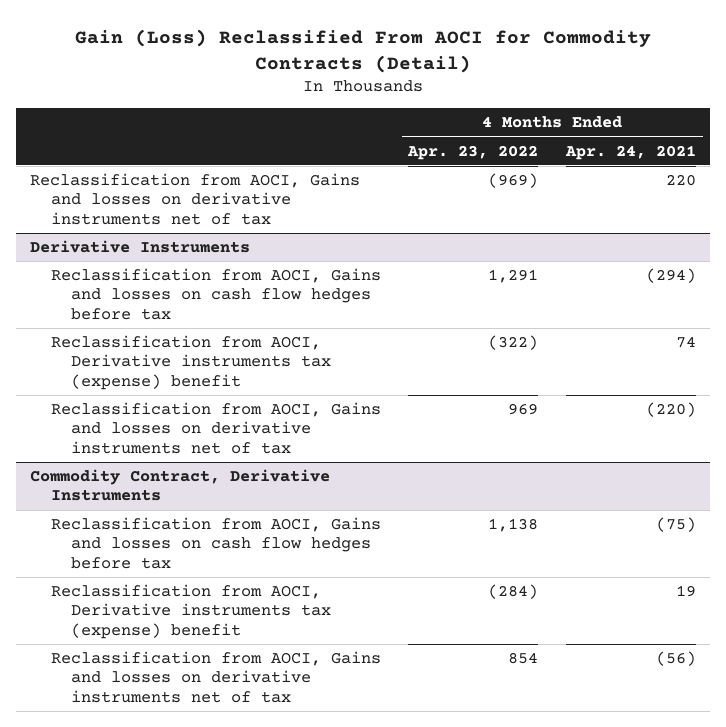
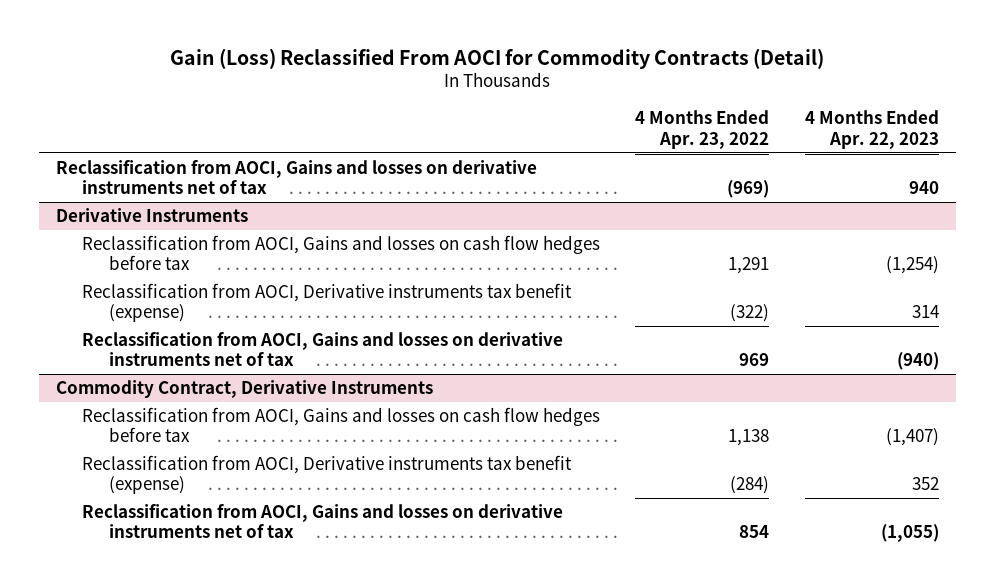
[565,144,697,160] Apr. 24, 2021 -> none
none -> [804,110,939,149] 4 Months Ended Apr. 22, 2023
[50,335,332,390] Reclassification from AOCI, Derivative instruments tax (expense) benefit -> [82,283,573,323] Reclassification from AOCI, Derivative instruments tax benefit (expense)
[50,584,332,639] Reclassification from AOCI, Derivative instruments tax (expense) benefit -> [82,455,573,495] Reclassification from AOCI, Derivative instruments tax benefit (expense)

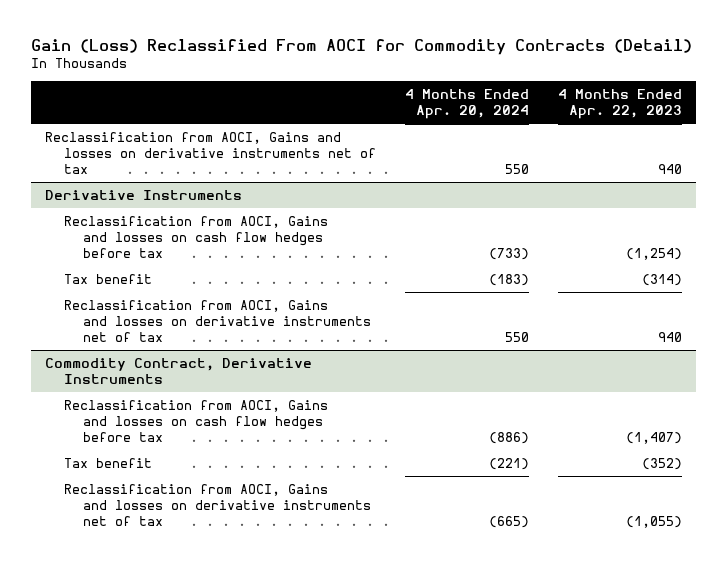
[635,110,770,149] 4 Months Ended Apr. 23, 2022 -> none
none -> [404,88,529,119] 4 Months Ended Apr. 20, 2024
[82,283,573,323] Reclassification from AOCI, Derivative instruments tax benefit (expense) -> [63,273,152,284] Tax benefit
[911,305,939,319] 314 -> [641,273,682,286] (314)
[896,352,939,371] (940) -> [657,332,682,343] 940
[82,455,573,495] Reclassification from AOCI, Derivative instruments tax benefit (expense) -> [63,457,152,468] Tax benefit
[911,477,939,491] 352 -> [641,457,682,470] (352)

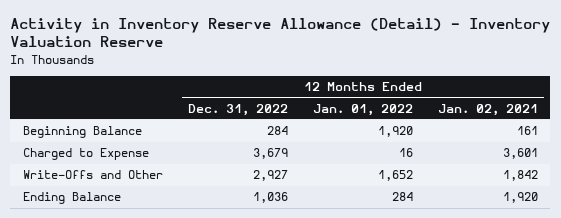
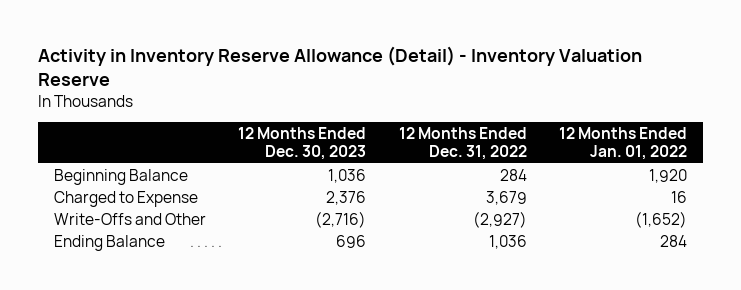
[437,103,538,116] Jan. 02, 2021 -> none
none -> [238,127,367,161] 12 Months Ended Dec. 30, 2023
[252,170,288,182] 2,927 -> [472,210,527,228] (2,927)
[377,170,413,182] 1,652 -> [634,210,687,228] (1,652)

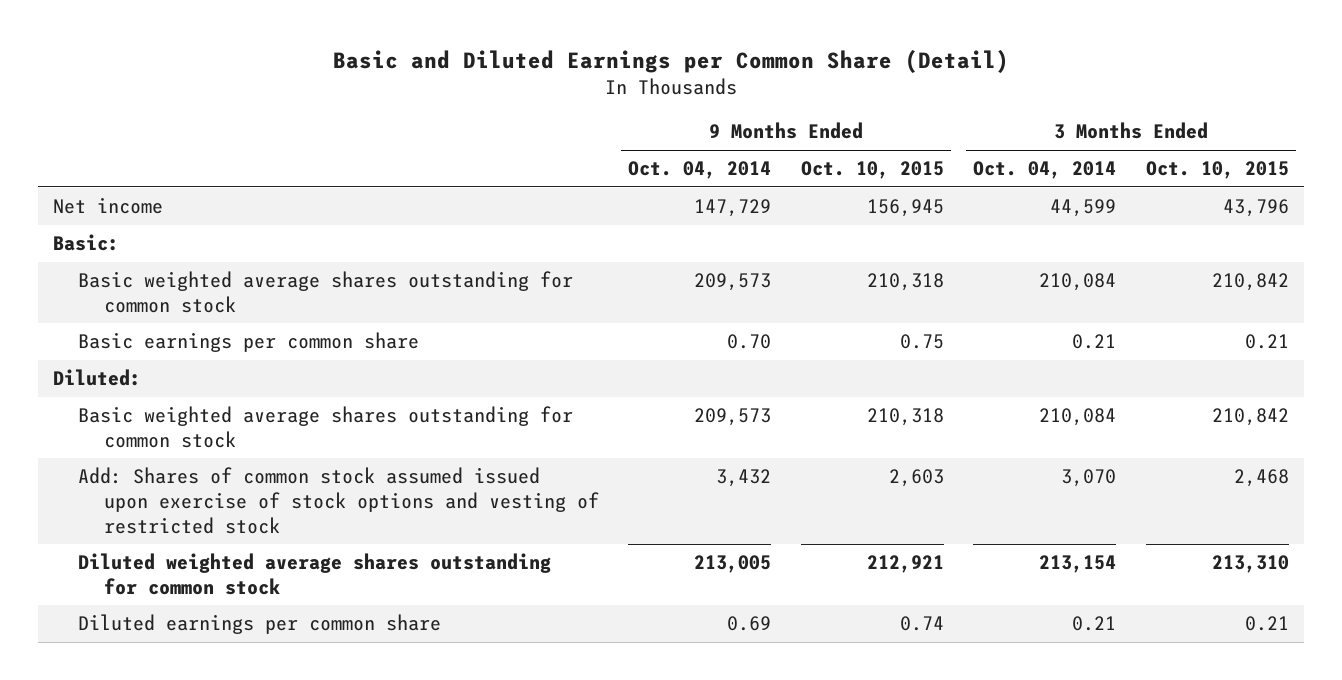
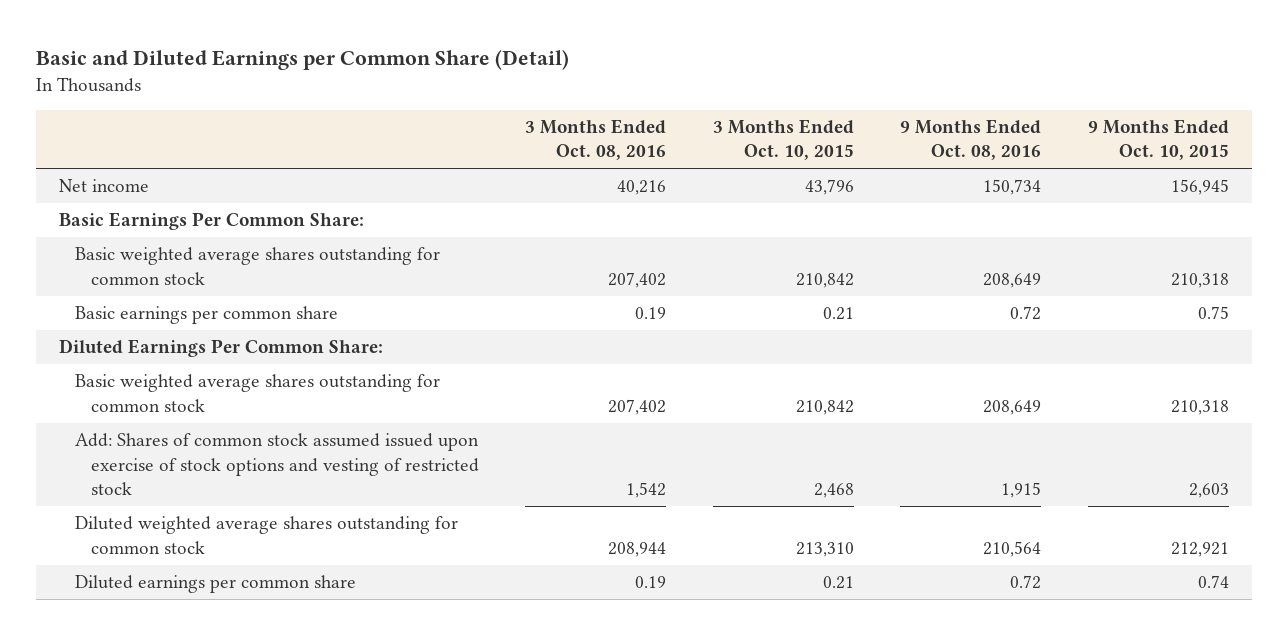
[628,161,772,180] Oct. 04, 2014 -> none
[973,161,1117,180] Oct. 04, 2014 -> none
none -> [525,118,667,161] 3 Months Ended Oct. 08, 2016
none -> [900,118,1042,161] 9 Months Ended Oct. 08, 2016
[52,234,119,252] Basic: -> [59,212,365,231] Basic Earnings Per Common Share:
[52,369,141,387] Diluted: -> [59,339,384,358] Diluted Earnings Per Common Share:

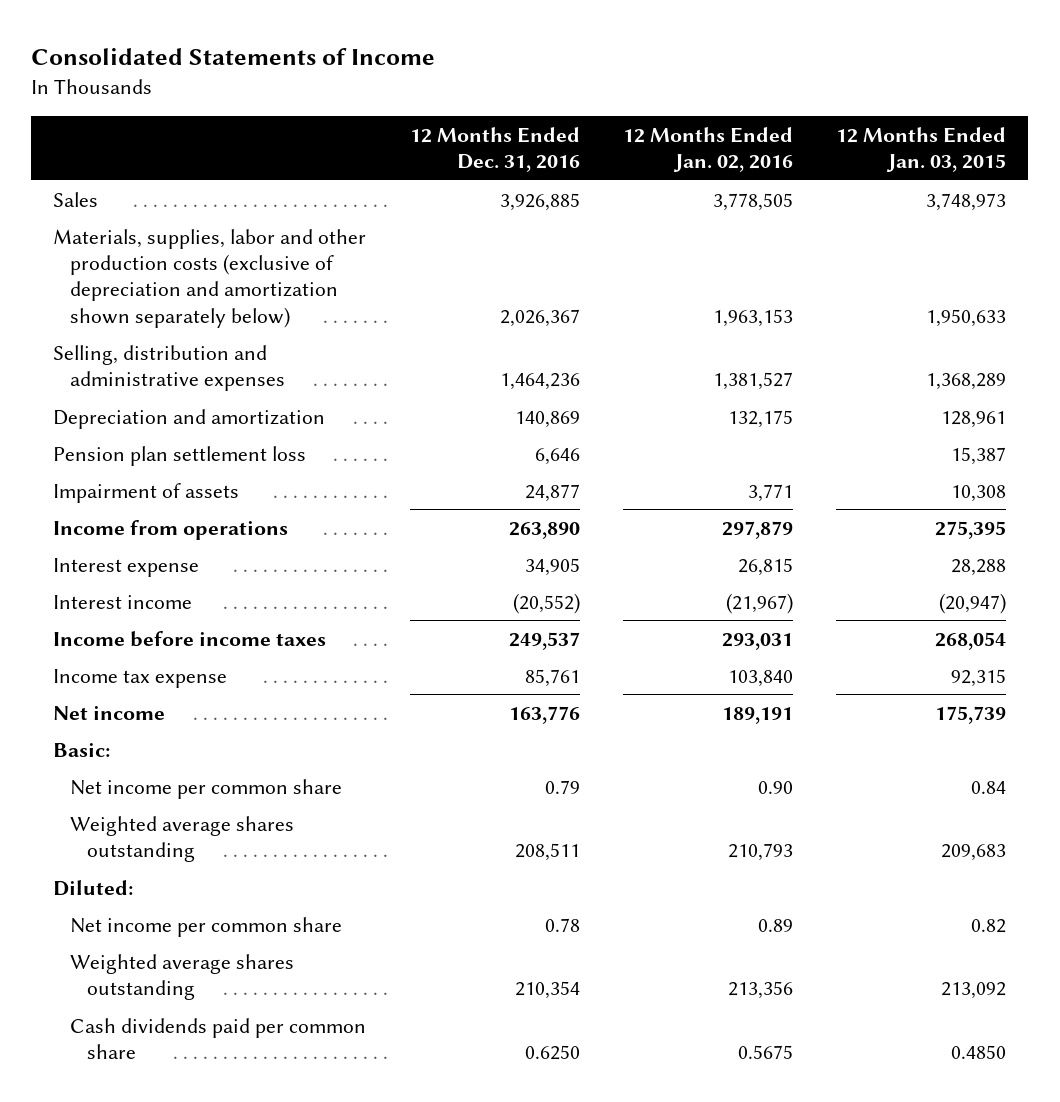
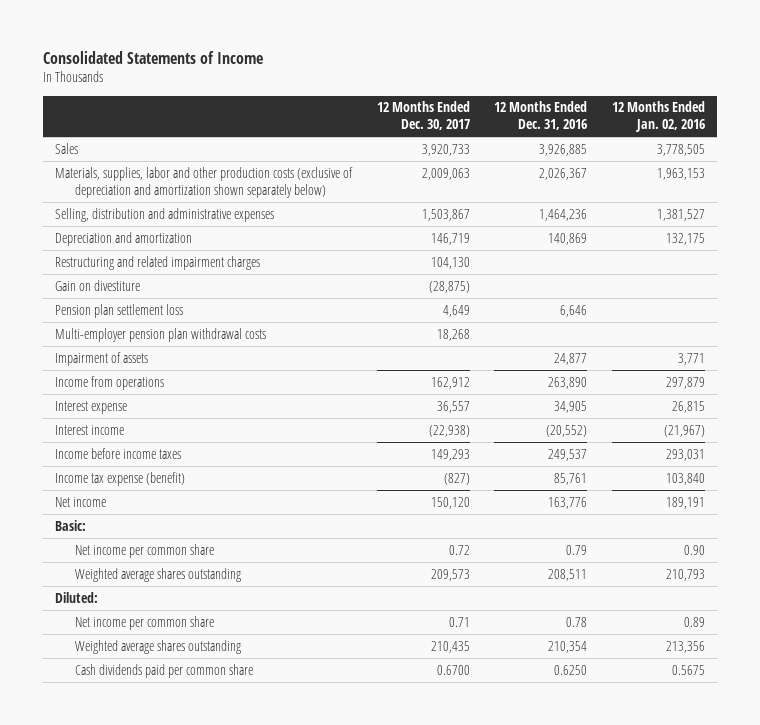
[836,126,1007,173] 12 Months Ended Jan. 03, 2015 -> none
none -> [376,101,470,131] 12 Months Ended Dec. 30, 2017
none -> [55,255,261,270] Restructuring and related impairment charges
none -> [55,279,141,291] Gain on divestiture
none -> [55,327,267,342] Multi-employer pension plan withdrawal costs
[53,668,228,688] Income tax expense -> [55,471,186,486] Income tax expense (benefit)

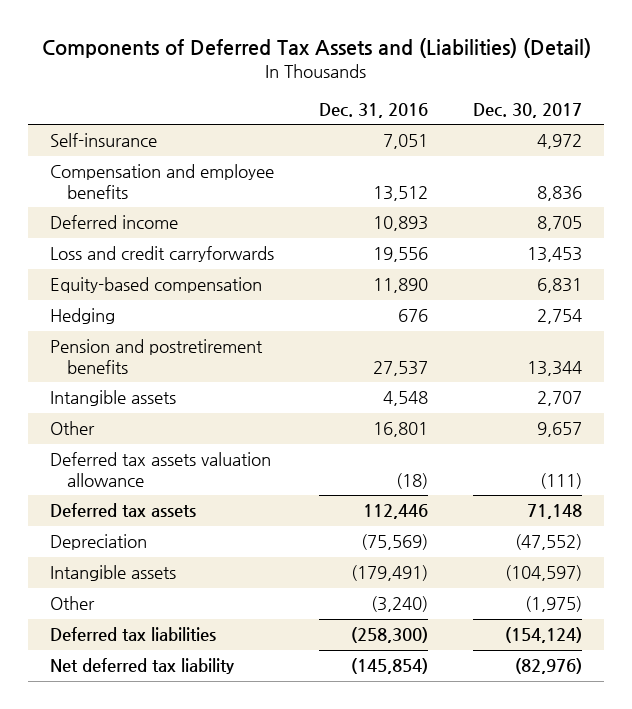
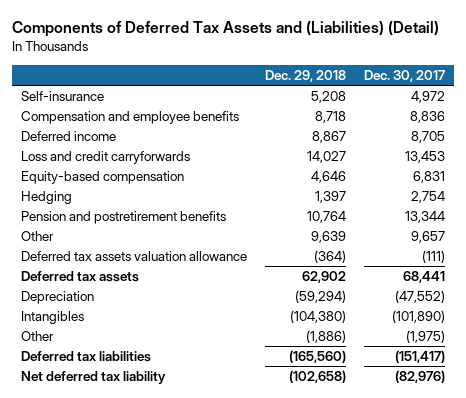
[319,102,429,118] Dec. 31, 2016 -> none
none -> [264,70,346,83] Dec. 29, 2018
[50,390,177,407] Intangible assets -> none
[526,504,582,520] 71,148 -> [403,271,446,284] 68,441
[50,565,177,582] Intangible assets -> none
none -> [20,311,84,325] Intangibles
[504,627,582,644] (154,124) -> [395,350,446,364] (151,417)

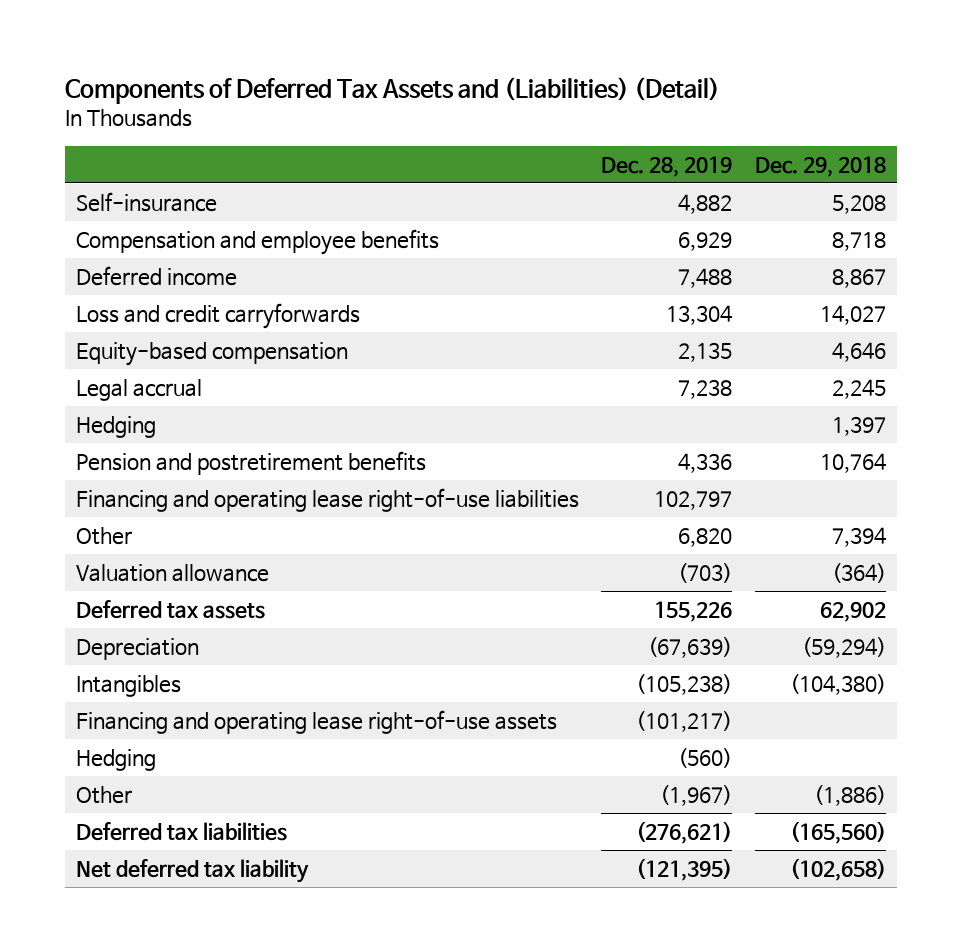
[364,70,446,83] Dec. 30, 2017 -> none
none -> [601,155,733,177] Dec. 28, 2019
none -> [76,378,203,401] Legal accrual
none -> [76,487,580,512] Financing and operating lease right-of-use liabilities
[310,231,346,244] 9,639 -> [831,526,886,547] 7,394
[20,251,247,262] Deferred tax assets valuation allowance -> [76,563,270,582] Valuation allowance
none -> [76,709,558,734] Financing and operating lease right-of-use assets
none -> [76,748,157,771] Hedging

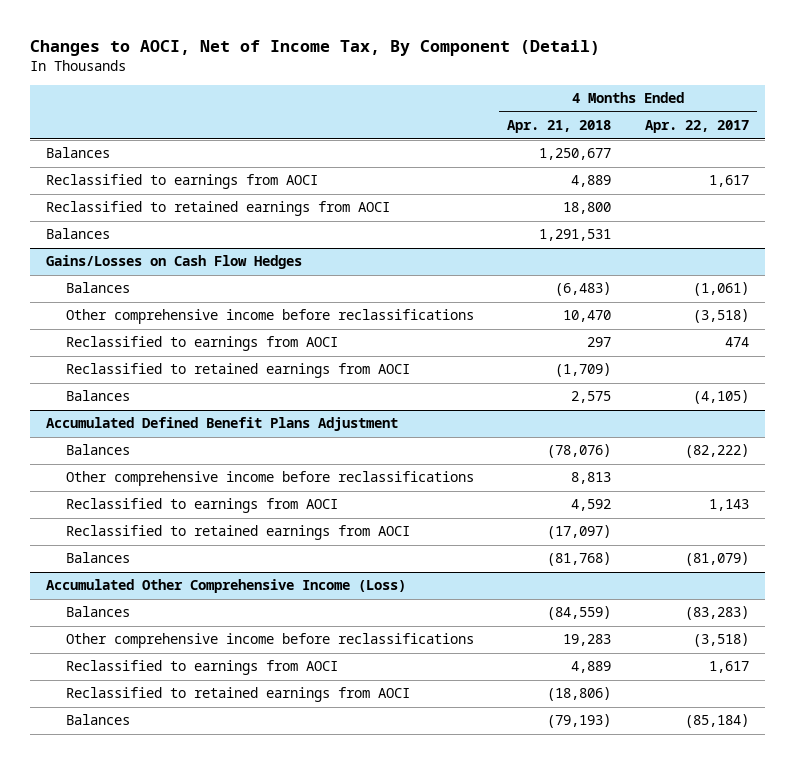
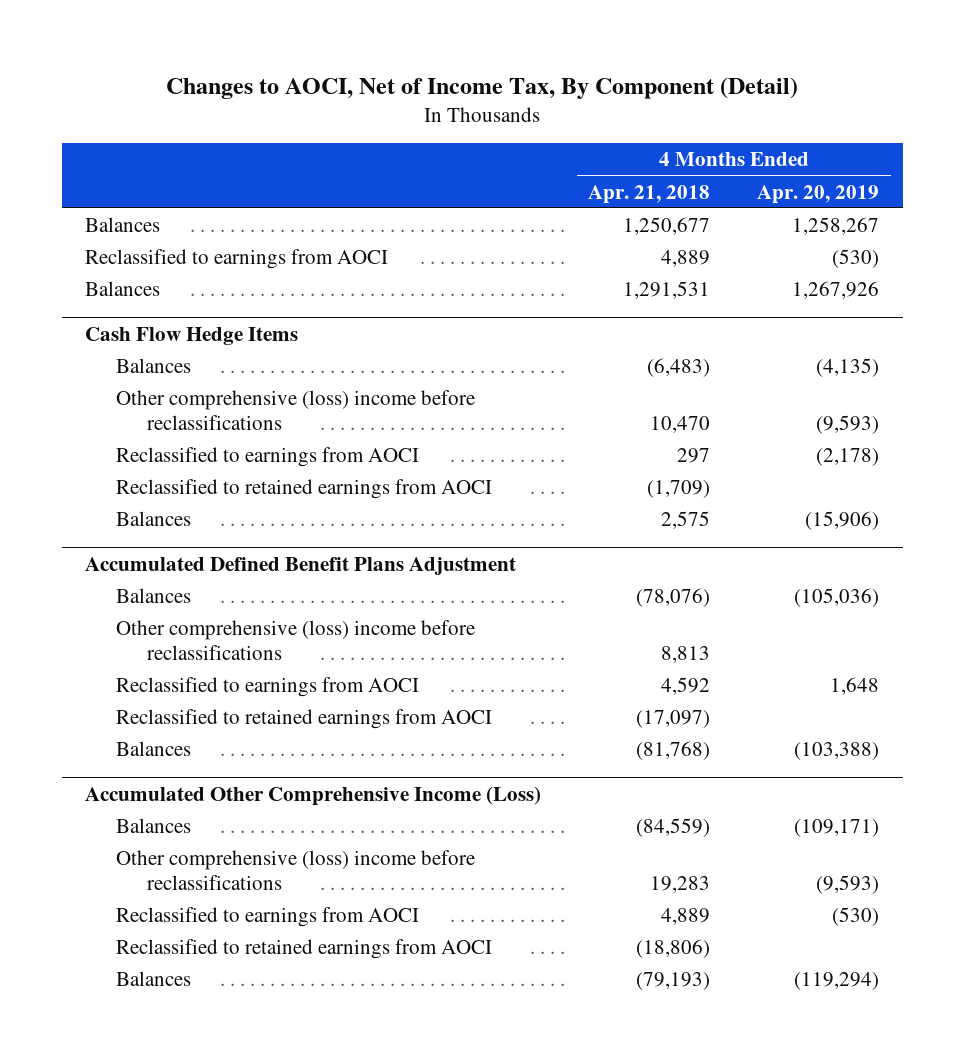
[644,120,749,134] Apr. 22, 2017 -> none
none -> [757,184,880,204] Apr. 20, 2019
[46,201,391,217] Reclassified to retained earnings from AOCI -> none
[46,255,303,270] Gains/Losses on Cash Flow Hedges -> none
none -> [85,326,299,345] Cash Flow Hedge Items
[66,309,475,325] Other comprehensive income before reclassifications -> [116,390,476,431] Other comprehensive (loss) income before reclassifications
[66,471,475,487] Other comprehensive income before reclassifications -> [116,620,476,661] Other comprehensive (loss) income before reclassifications
[66,633,475,649] Other comprehensive income before reclassifications -> [116,850,476,891] Other comprehensive (loss) income before reclassifications

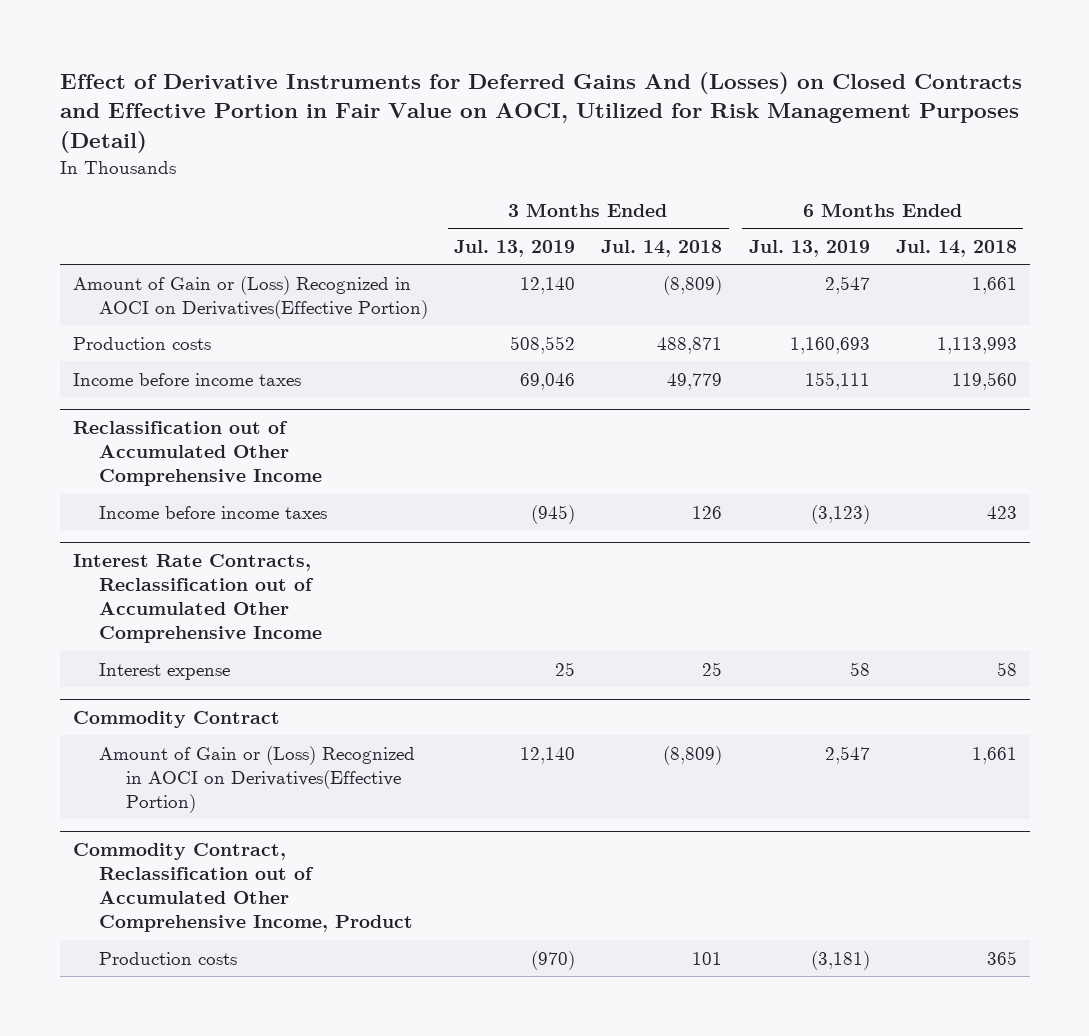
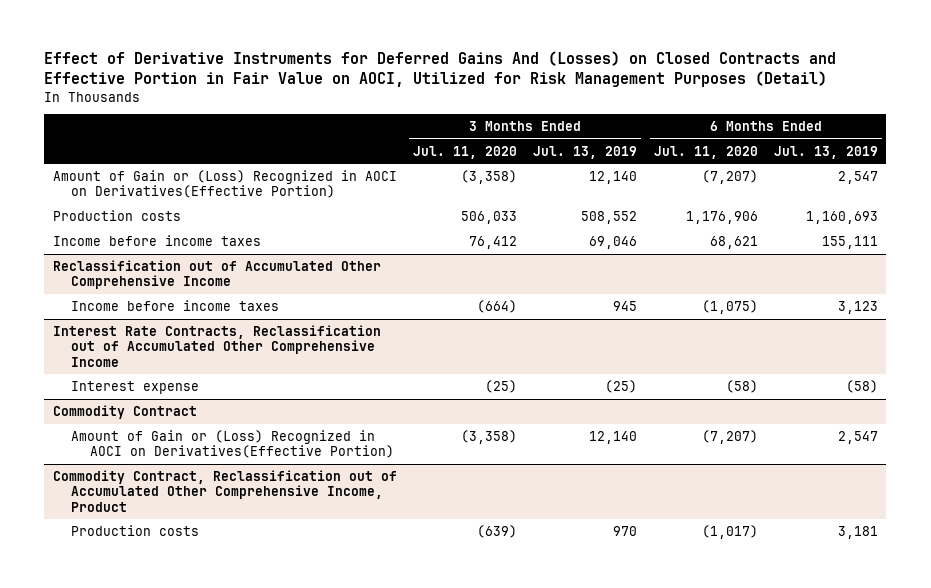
[601,240,723,258] Jul. 14, 2018 -> none
[895,240,1017,258] Jul. 14, 2018 -> none
none -> [412,145,517,159] Jul. 11, 2020
none -> [653,145,758,159] Jul. 11, 2020
[531,504,576,524] (945) -> [613,300,638,311] 945
[810,504,870,524] (3,123) -> [837,300,878,314] 3,123
[555,661,576,676] 25 -> [605,379,638,393] (25)
[849,661,870,676] 58 -> [845,379,878,393] (58)
[531,950,576,970] (970) -> [613,525,638,536] 970
[810,950,870,970] (3,181) -> [837,525,878,539] 3,181

